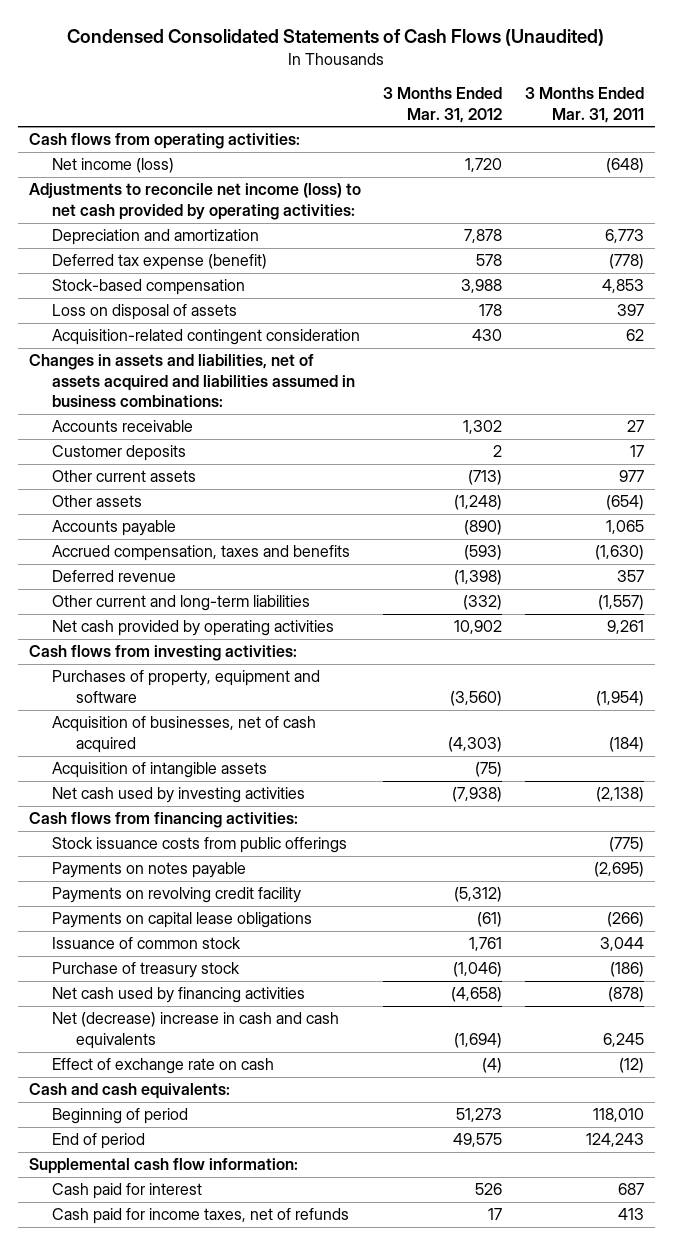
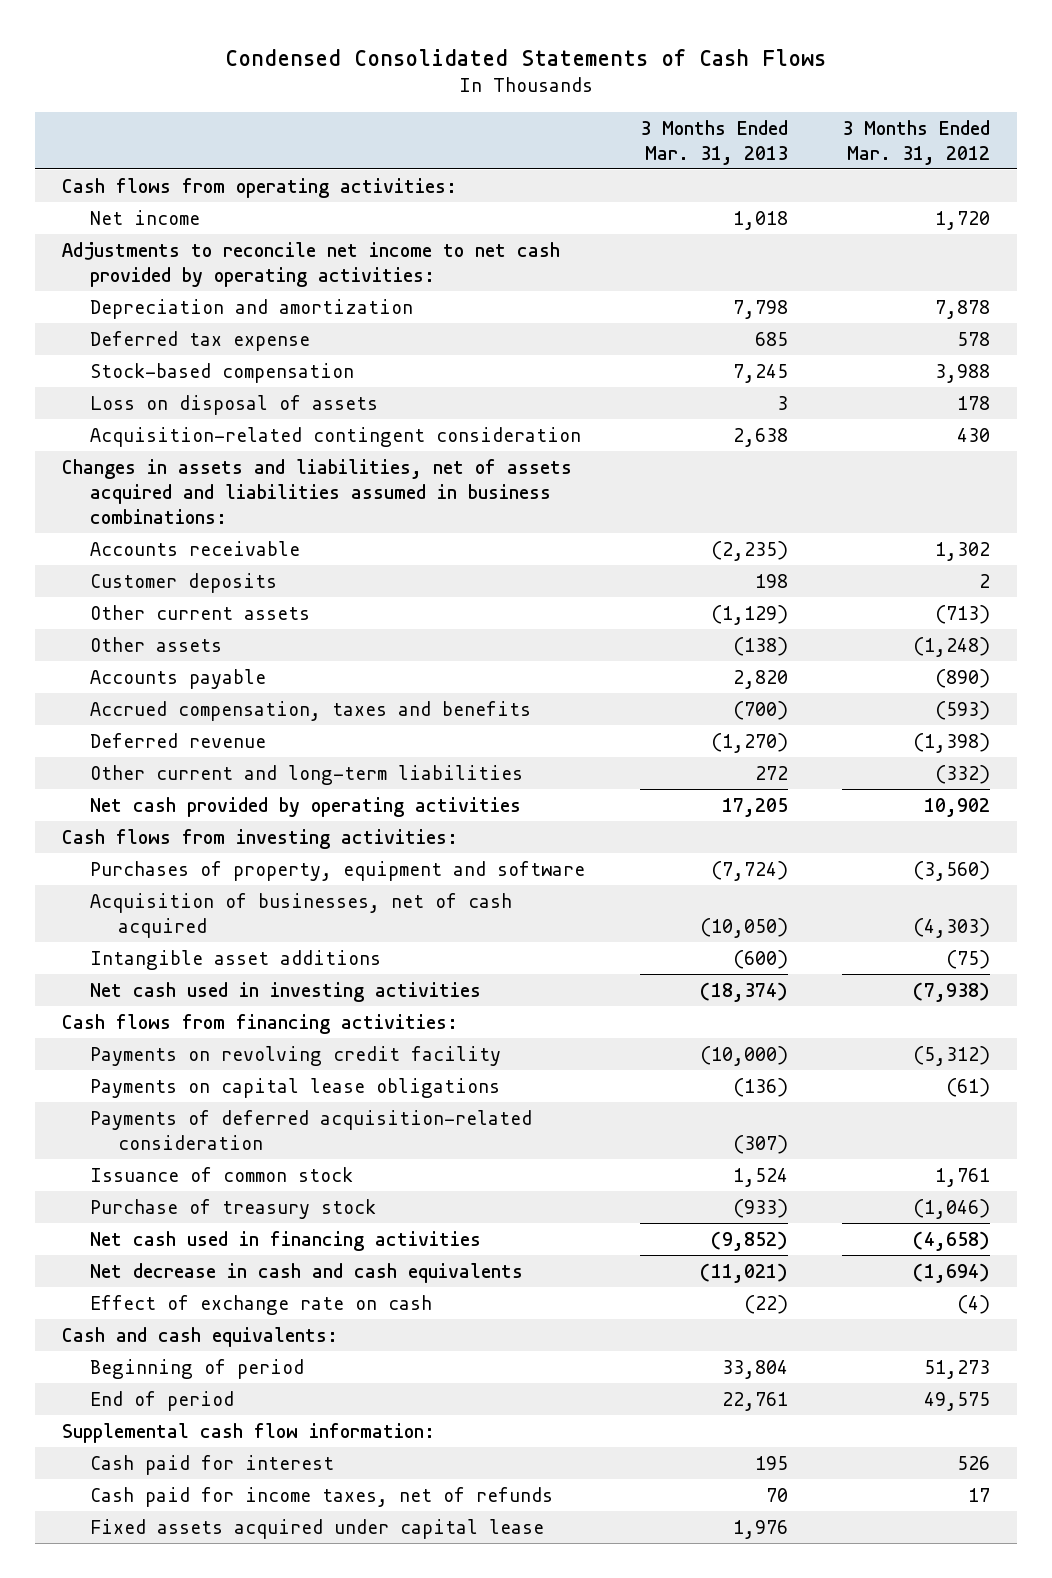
[67,29,605,47] Condensed Consolidated Statements of Cash Flows (Unaudited) -> [225,48,827,66] Condensed Consolidated Statements of Cash Flows
[524,87,644,123] 3 Months Ended Mar. 31, 2011 -> none
none -> [639,119,788,165] 3 Months Ended Mar. 31, 2013
[52,158,175,174] Net income (loss) -> [90,209,201,225] Net income
[29,183,362,220] Adjustments to reconcile net income (loss) to net cash provided by operating activities: -> [62,241,561,287] Adjustments to reconcile net income to net cash provided by operating activities:
[52,254,268,271] Deferred tax expense (benefit) -> [90,330,311,351] Deferred tax expense
[52,762,268,779] Acquisition of intangible assets -> [90,949,382,970] Intangible asset additions
[52,787,306,804] Net cash used by investing activities -> [90,981,482,1002] Net cash used in investing activities
[52,837,348,854] Stock issuance costs from public offerings -> none
[52,862,247,879] Payments on notes payable -> none
none -> [90,1109,533,1150] Payments of deferred acquisition-related consideration
[52,987,306,1004] Net cash used by financing activities -> [90,1230,482,1251] Net cash used in financing activities
[52,1012,340,1049] Net (decrease) increase in cash and cash equivalents -> [90,1262,524,1283] Net decrease in cash and cash equivalents
none -> [90,1518,545,1539] Fixed assets acquired under capital lease

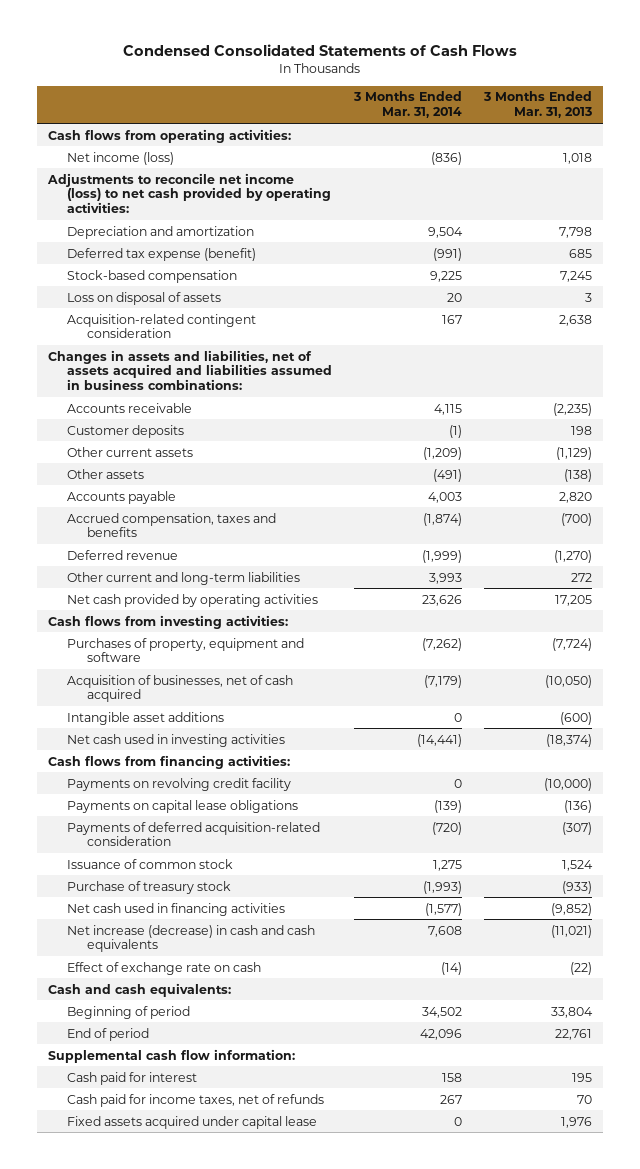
[841,119,990,165] 3 Months Ended Mar. 31, 2012 -> none
none -> [353,91,463,119] 3 Months Ended Mar. 31, 2014
[90,209,201,225] Net income -> [67,151,175,165] Net income (loss)
[62,241,561,287] Adjustments to reconcile net income to net cash provided by operating activities: -> [47,172,332,214] Adjustments to reconcile net income (loss) to net cash provided by operating activities:
[90,330,311,351] Deferred tax expense -> [67,247,257,261] Deferred tax expense (benefit)
[90,1262,524,1283] Net decrease in cash and cash equivalents -> [67,924,316,953] Net increase (decrease) in cash and cash equivalents

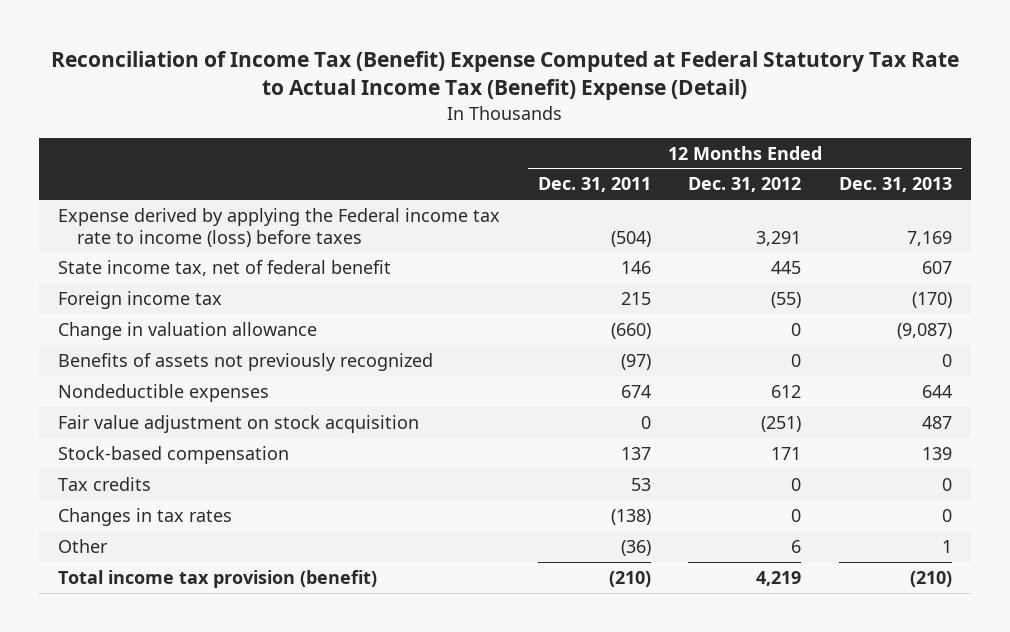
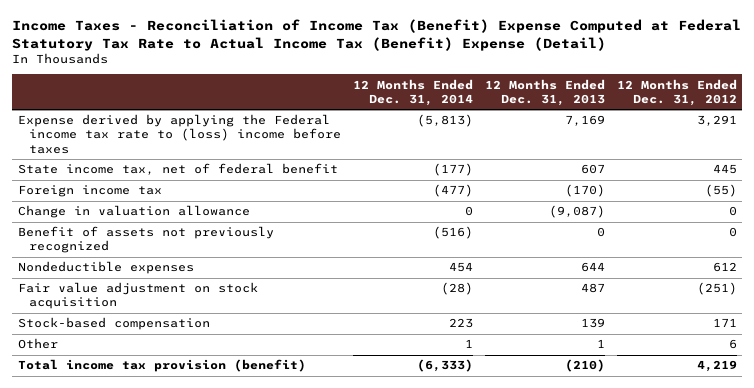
[51,51,960,101] Reconciliation of Income Tax (Benefit) Expense Computed at Federal Statutory Tax Rate to Actual Income Tax (Benefit) Expense (Detail) -> [11,18,741,51] Income Taxes - Reconciliation of Income Tax (Benefit) Expense Computed at Federal Statutory Tax Rate to Actual Income Tax (Benefit) Expense (Detail)
[537,177,651,193] Dec. 31, 2011 -> none
none -> [352,78,473,106] 12 Months Ended Dec. 31, 2014
[57,207,500,247] Expense derived by applying the Federal income tax rate to income (loss) before taxes -> [17,114,341,154] Expense derived by applying the Federal income tax rate to (loss) income before taxes
[57,352,433,371] Benefits of assets not previously recognized -> [17,226,274,254] Benefit of assets not previously recognized
[57,476,151,491] Tax credits -> none
[57,507,232,526] Changes in tax rates -> none

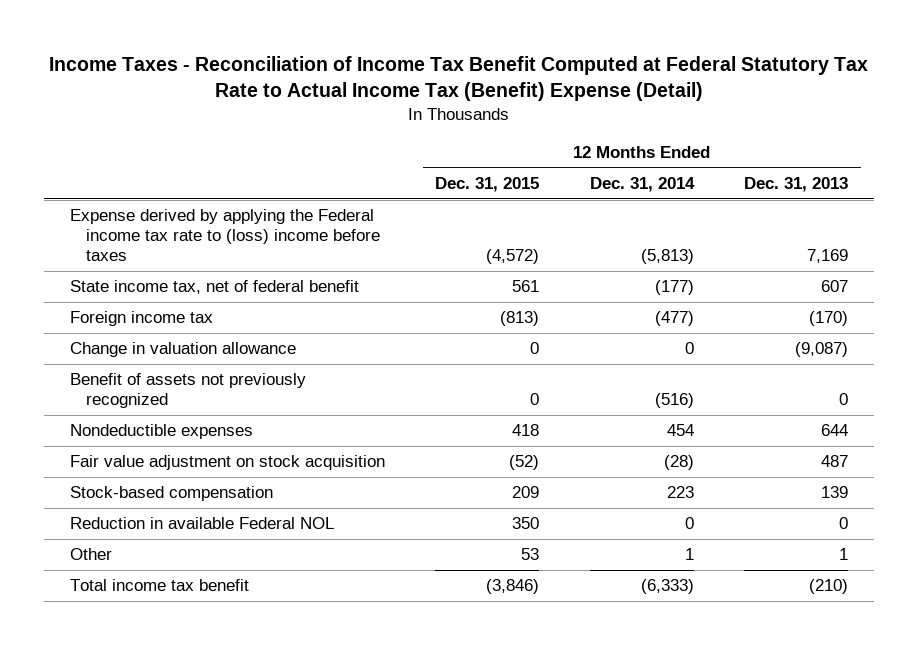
[11,18,741,51] Income Taxes - Reconciliation of Income Tax (Benefit) Expense Computed at Federal Statutory Tax Rate to Actual Income Tax (Benefit) Expense (Detail) -> [48,55,868,102] Income Taxes - Reconciliation of Income Tax Benefit Computed at Federal Statutory Tax Rate to Actual Income Tax (Benefit) Expense (Detail)
[616,78,737,106] 12 Months Ended Dec. 31, 2012 -> none
none -> [435,177,540,193] Dec. 31, 2015
none -> [69,517,334,530] Reduction in available Federal NOL
[17,359,306,373] Total income tax provision (benefit) -> [69,579,249,592] Total income tax benefit

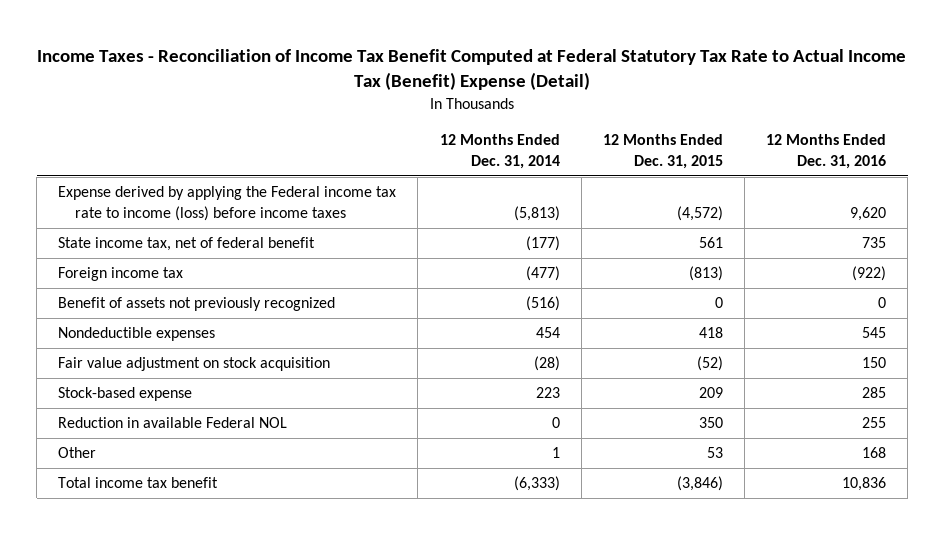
[744,177,849,193] Dec. 31, 2013 -> none
none -> [766,134,887,170] 12 Months Ended Dec. 31, 2016
[69,209,380,262] Expense derived by applying the Federal income tax rate to (loss) income before taxes -> [58,186,397,222] Expense derived by applying the Federal income tax rate to income (loss) before income taxes
[69,342,296,358] Change in valuation allowance -> none
[69,486,273,502] Stock-based compensation -> [58,387,193,402] Stock-based expense

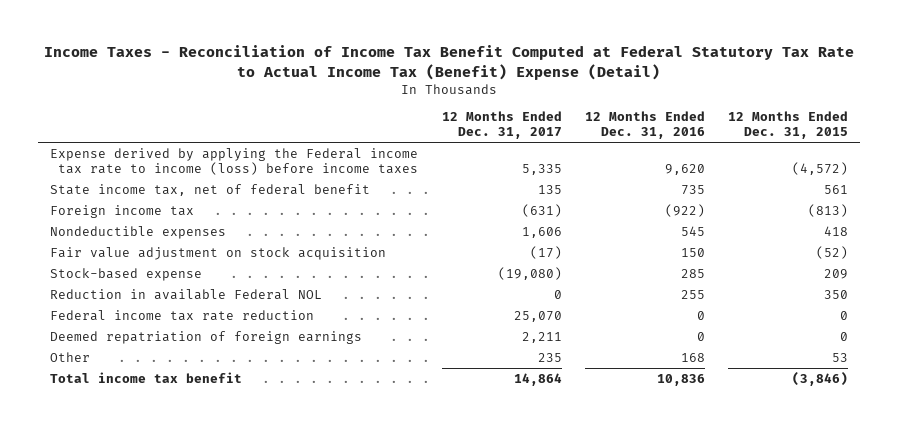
[439,134,560,170] 12 Months Ended Dec. 31, 2014 -> none
none -> [441,110,562,140] 12 Months Ended Dec. 31, 2017
[58,297,336,312] Benefit of assets not previously recognized -> none
none -> [49,309,314,321] Federal income tax rate reduction
none -> [49,330,362,344] Deemed repatriation of foreign earnings

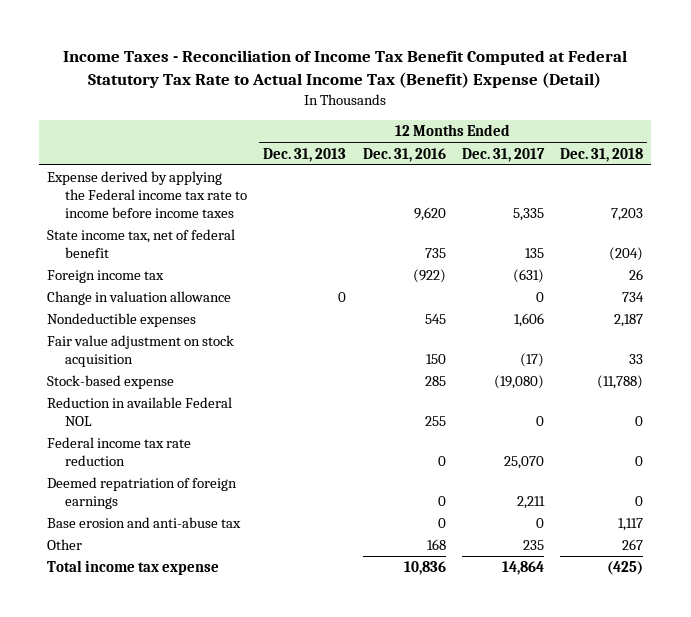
[728,110,849,140] 12 Months Ended Dec. 31, 2015 -> none
none -> [263,147,347,162] Dec. 31, 2013
none -> [560,147,644,162] Dec. 31, 2018
[49,147,419,176] Expense derived by applying the Federal income tax rate to income (loss) before income taxes -> [47,171,247,218] Expense derived by applying the Federal income tax rate to income before income taxes
none -> [47,291,232,306] Change in valuation allowance
none -> [47,517,242,529] Base erosion and anti-abuse tax
[49,371,242,383] Total income tax benefit -> [47,560,220,576] Total income tax expense

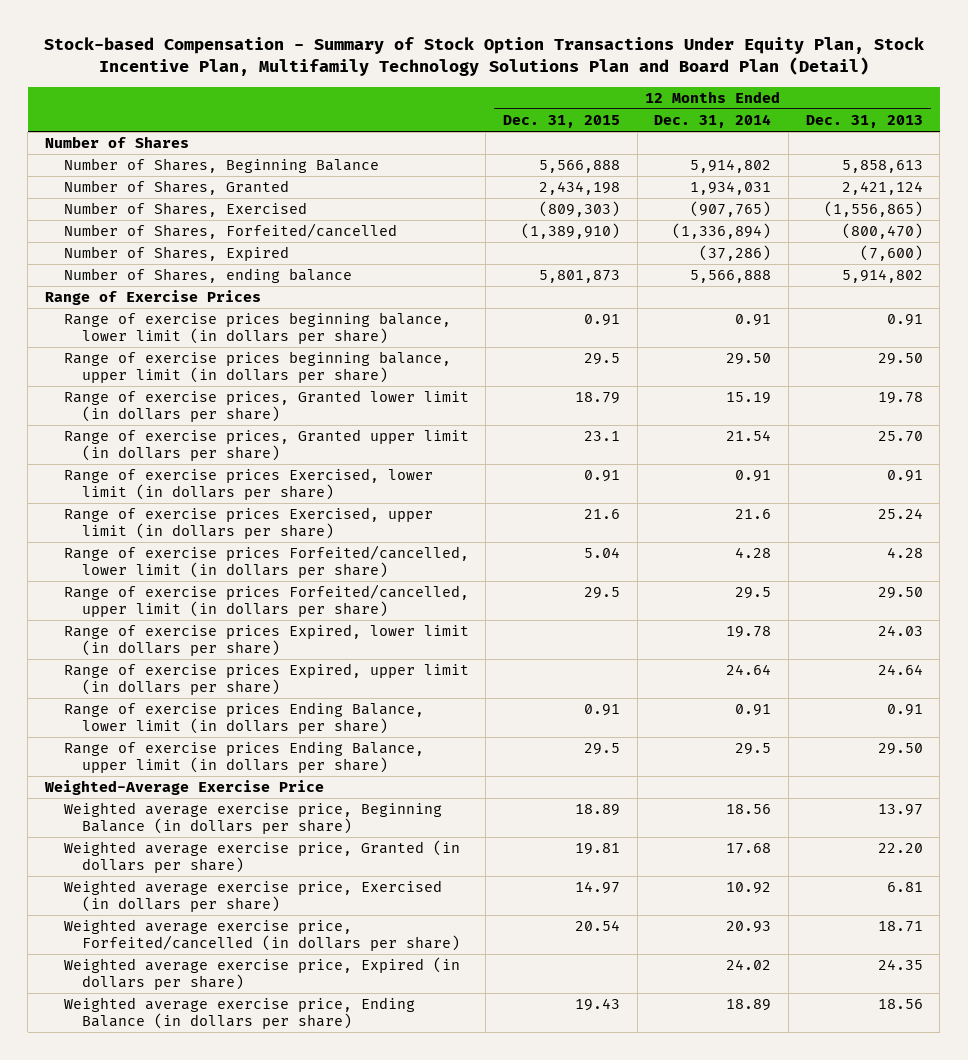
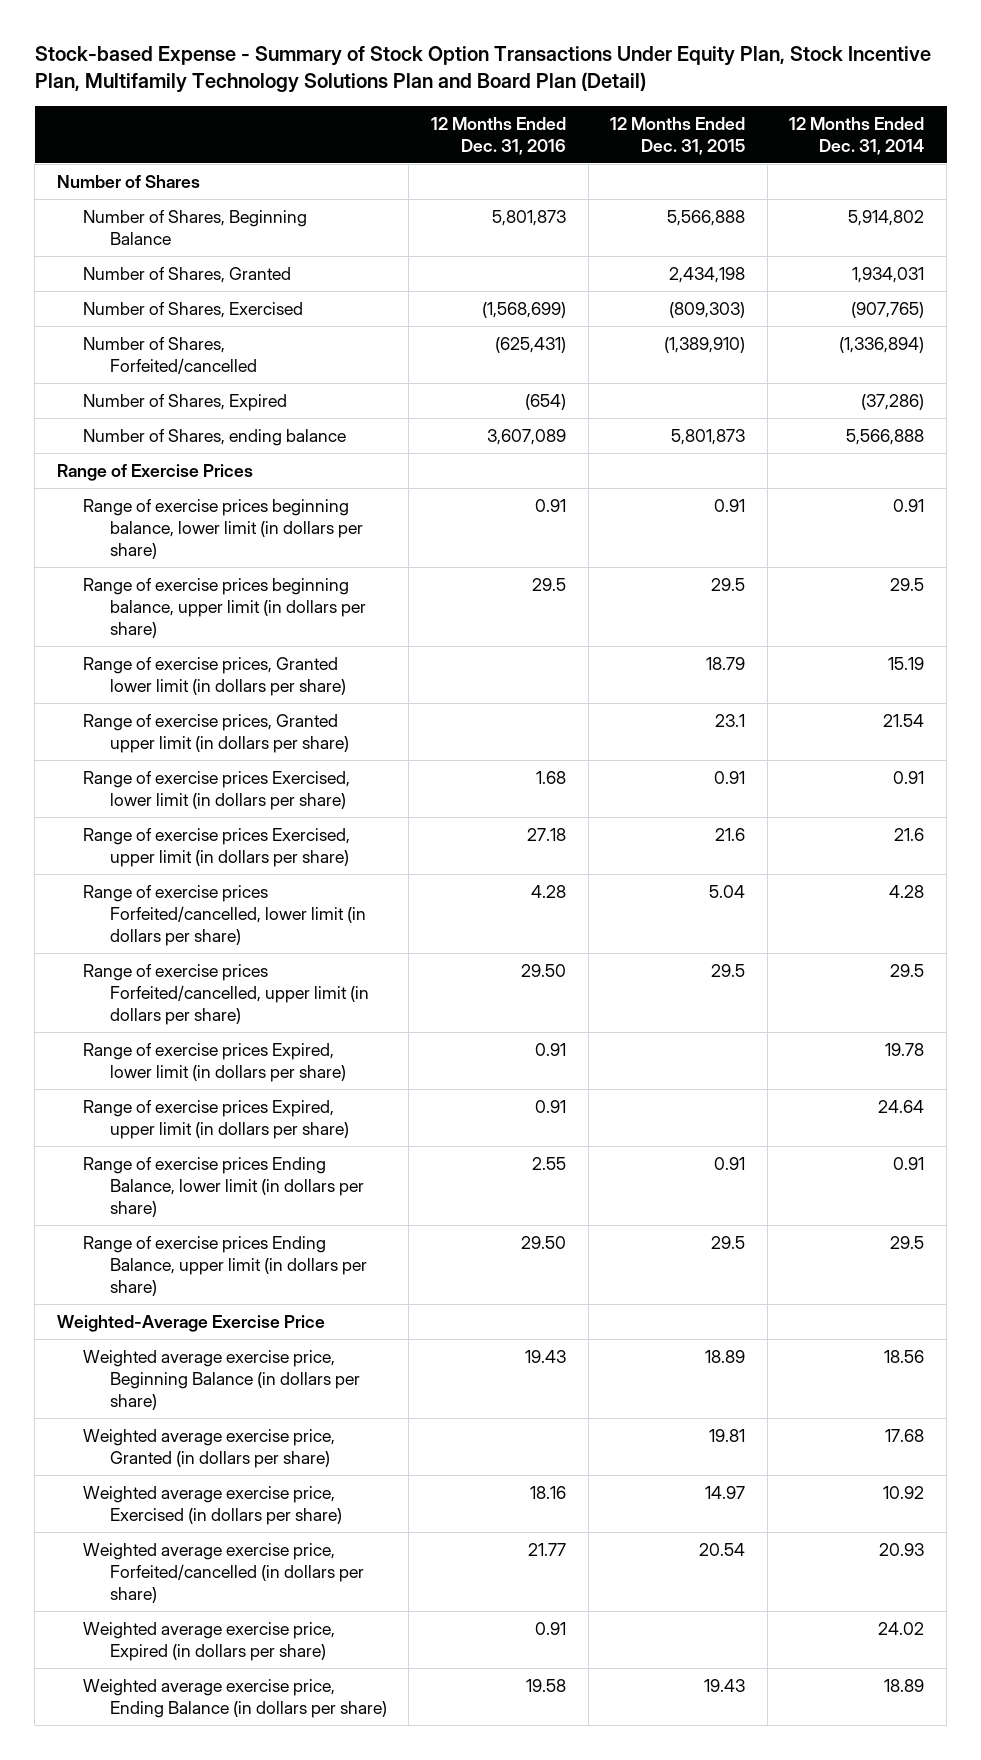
[43,37,924,77] Stock-based Compensation - Summary of Stock Option Transactions Under Equity Plan, Stock Incentive Plan, Multifamily Technology Solutions Plan and Board Plan (Detail) -> [34,46,931,94] Stock-based Expense - Summary of Stock Option Transactions Under Equity Plan, Stock Incentive Plan, Multifamily Technology Solutions Plan and Board Plan (Detail)
[805,115,923,129] Dec. 31, 2013 -> none
none -> [431,116,567,155] 12 Months Ended Dec. 31, 2016
[726,353,772,366] 29.50 -> [890,577,925,591] 29.5

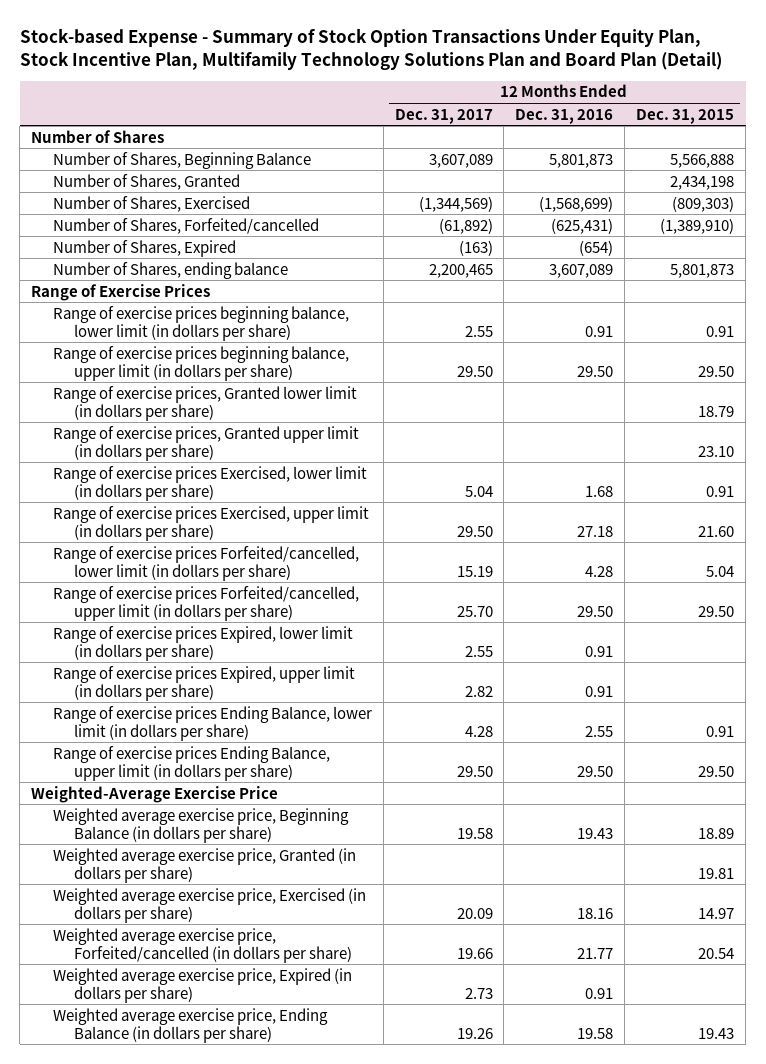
[789,116,925,155] 12 Months Ended Dec. 31, 2014 -> none
none -> [394,108,493,124] Dec. 31, 2017
[532,577,567,591] 29.5 -> [577,365,614,377] 29.50
[711,577,746,591] 29.5 -> [698,365,735,377] 29.50
[715,713,746,727] 23.1 -> [698,445,735,457] 23.10
[715,827,746,841] 21.6 -> [698,525,735,537] 21.60
[711,963,746,977] 29.5 -> [698,605,735,617] 29.50
[711,1235,746,1249] 29.5 -> [698,765,735,777] 29.50

